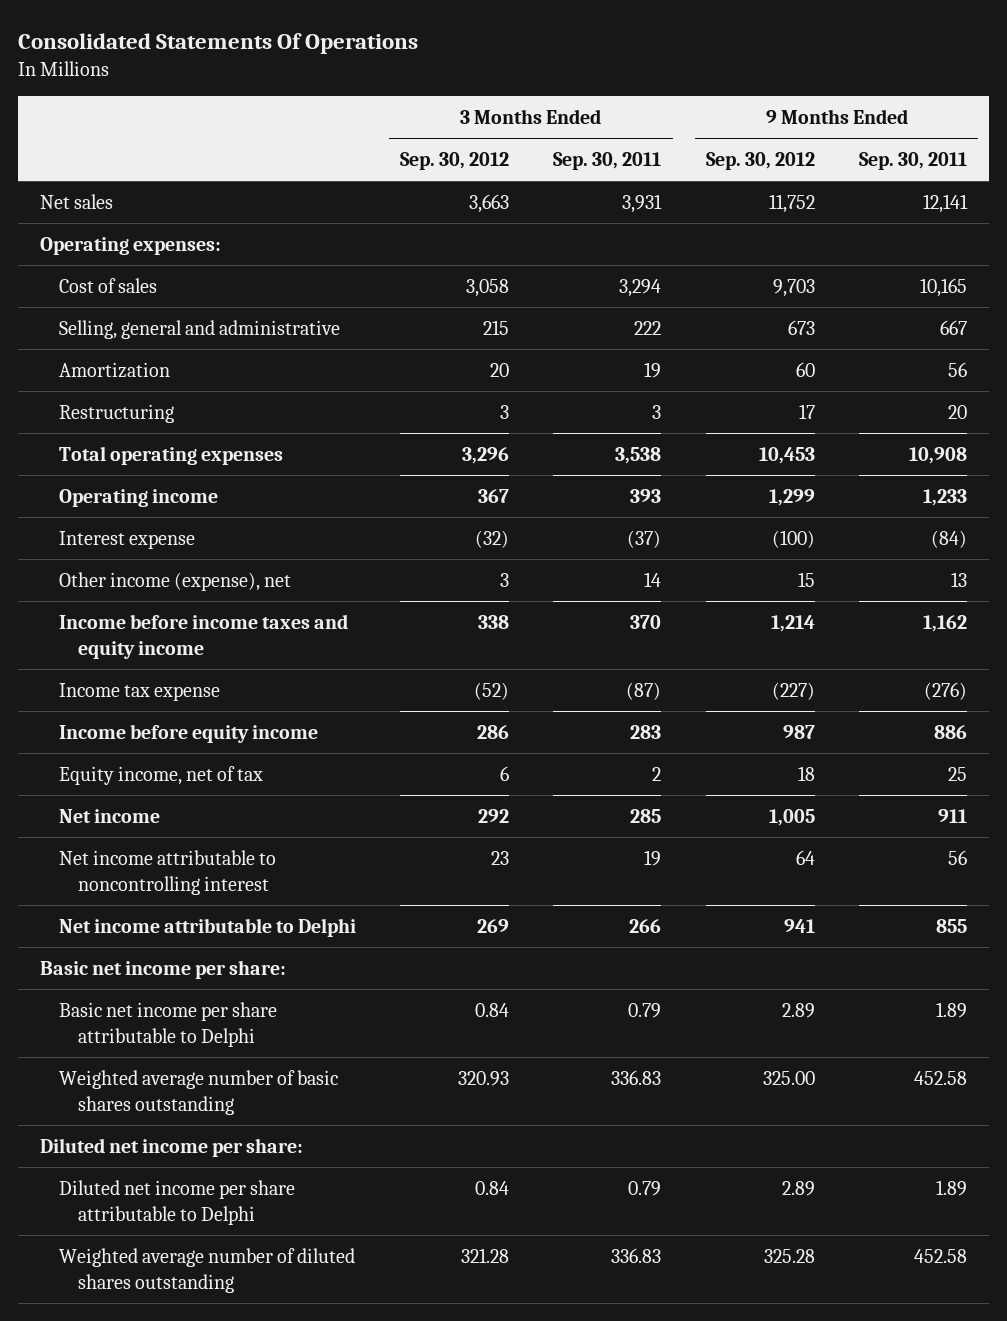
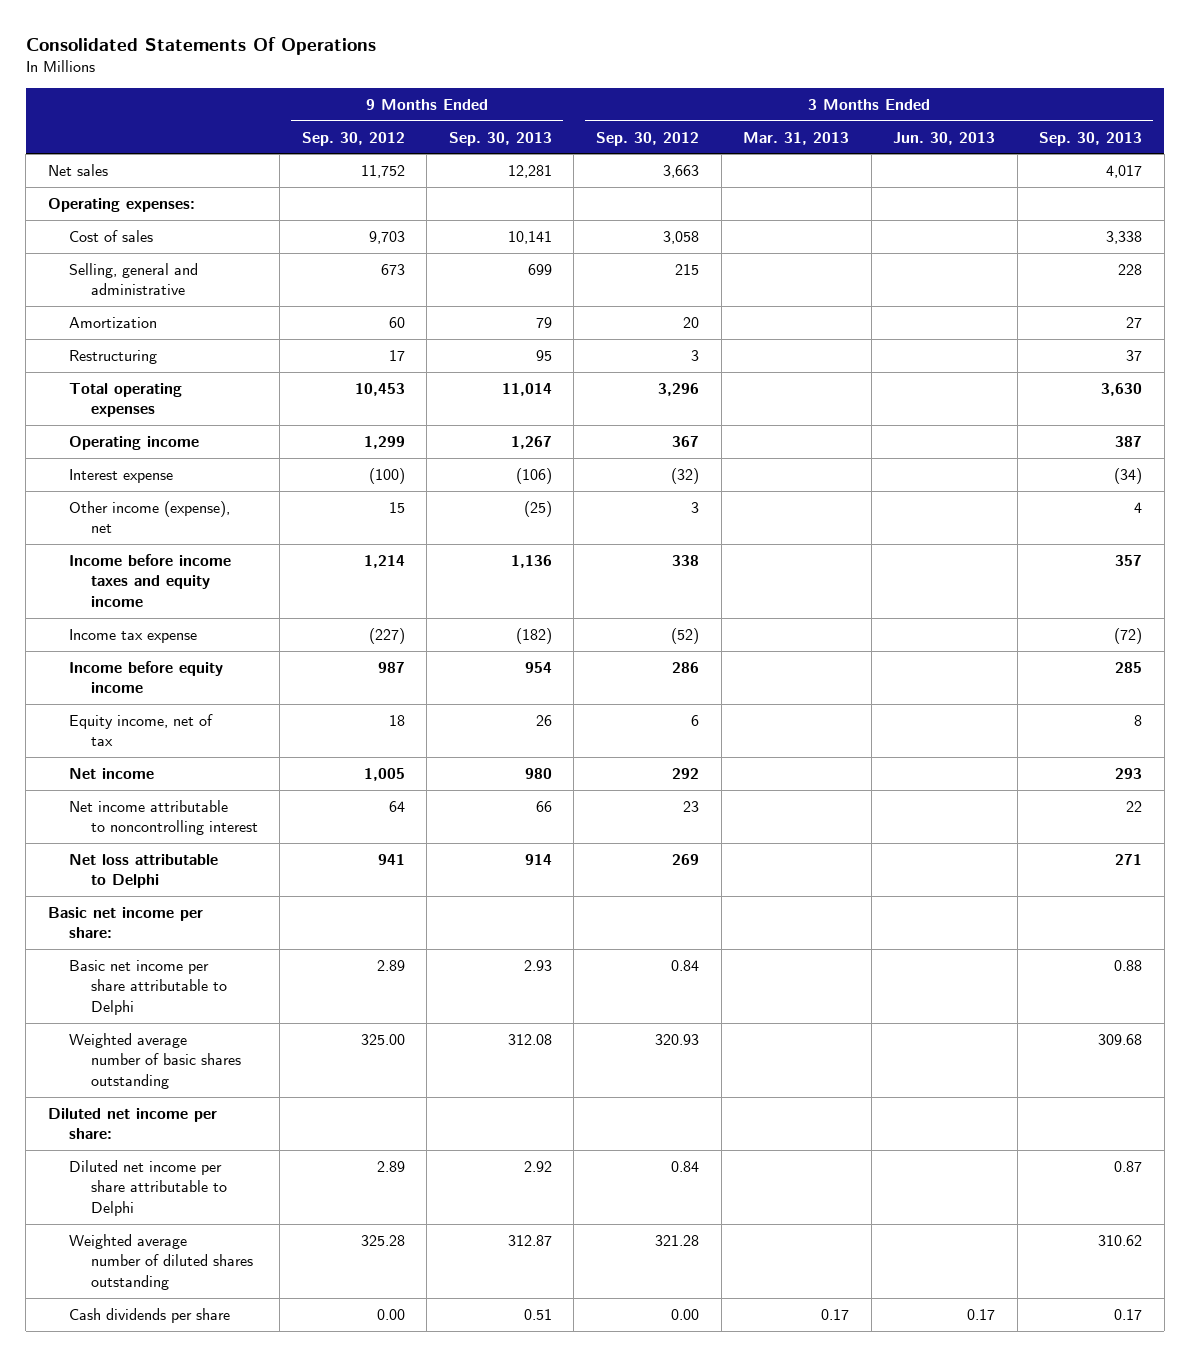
[553,151,662,170] Sep. 30, 2011 -> none
[859,151,968,170] Sep. 30, 2011 -> none
none -> [448,131,552,146] Sep. 30, 2013
none -> [743,131,850,145] Mar. 31, 2013
none -> [893,131,996,145] Jun. 30, 2013
none -> [1039,131,1143,146] Sep. 30, 2013
[58,917,356,937] Net income attributable to Delphi -> [69,853,219,889] Net loss attributable to Delphi
none -> [69,1307,231,1323] Cash dividends per share

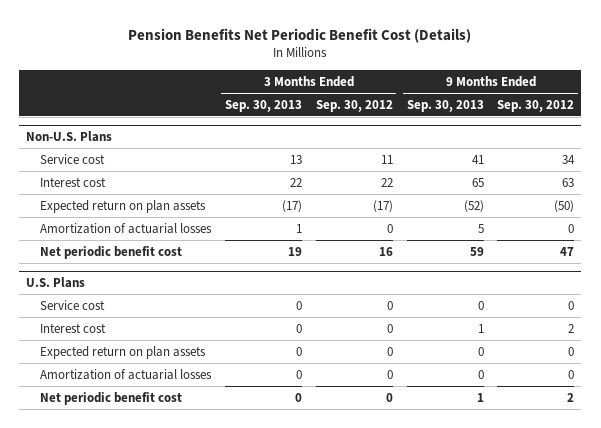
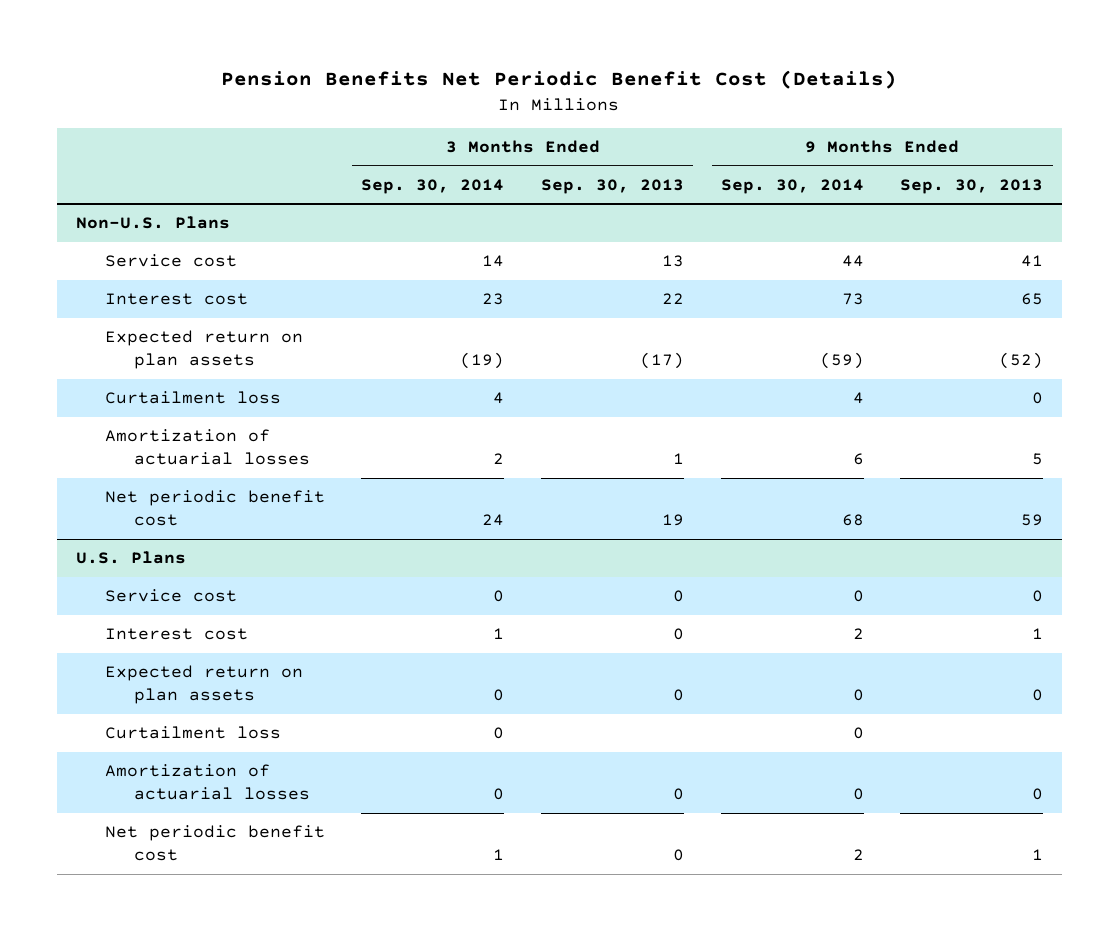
[315,99,393,112] Sep. 30, 2012 -> none
[497,99,575,112] Sep. 30, 2012 -> none
none -> [361,179,505,195] Sep. 30, 2014
none -> [720,179,864,195] Sep. 30, 2014
none -> [104,391,281,405] Curtailment loss
none -> [104,726,281,740] Curtailment loss

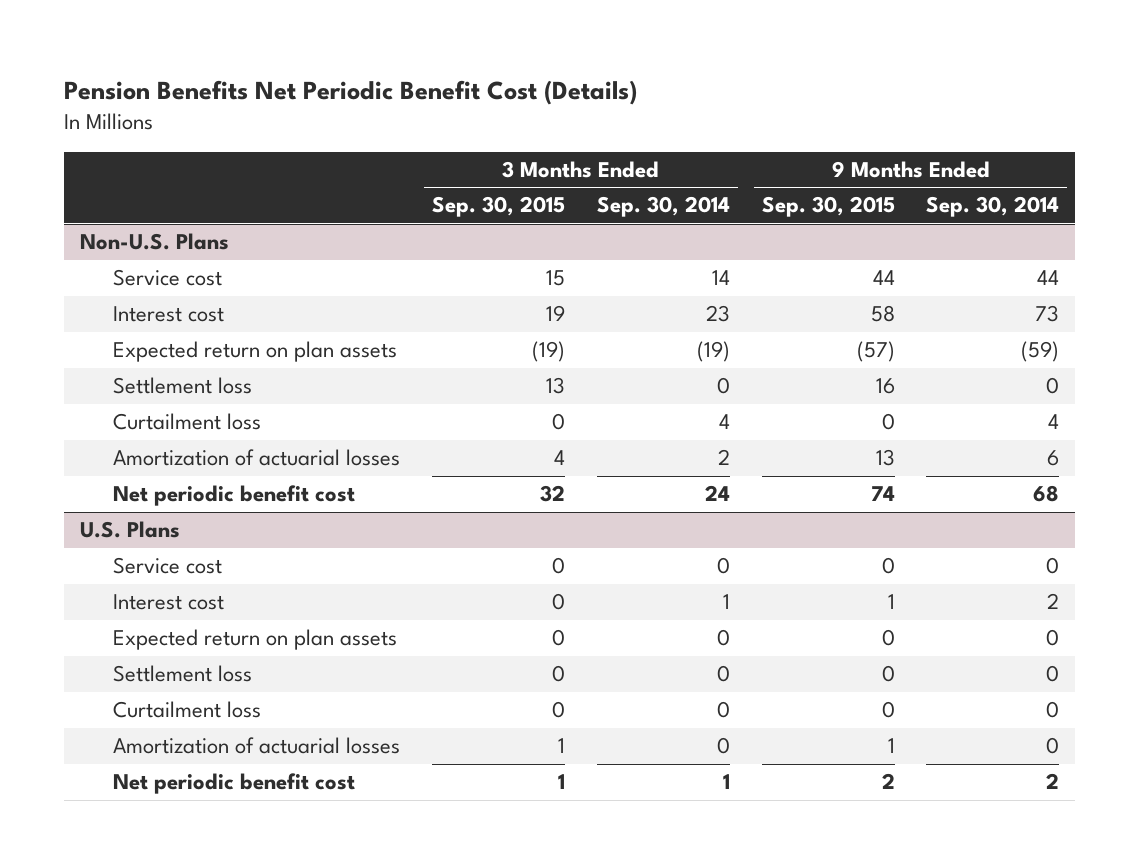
[540,179,684,195] Sep. 30, 2013 -> none
[900,179,1044,195] Sep. 30, 2013 -> none
none -> [431,196,565,218] Sep. 30, 2015
none -> [761,196,895,218] Sep. 30, 2015
none -> [112,377,252,395] Settlement loss
none -> [112,665,252,683] Settlement loss

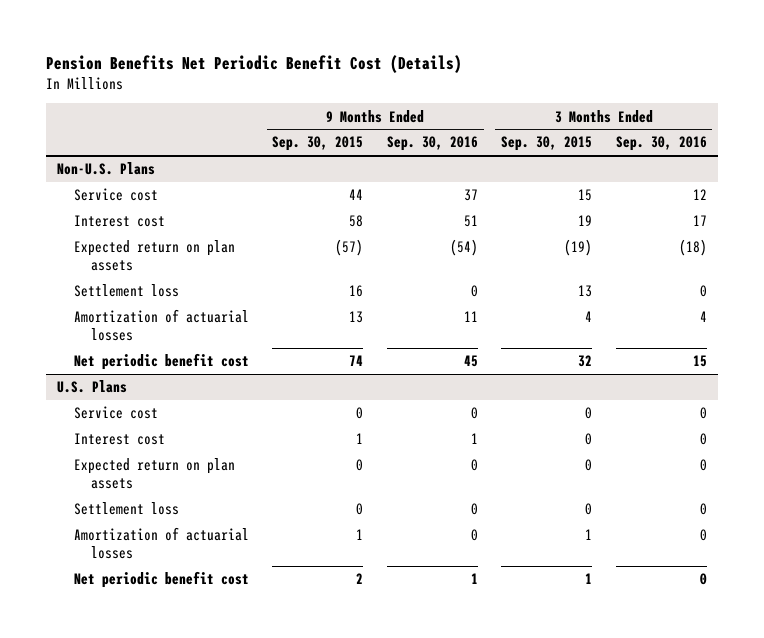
[596,196,730,218] Sep. 30, 2014 -> none
[926,196,1060,218] Sep. 30, 2014 -> none
none -> [386,136,478,152] Sep. 30, 2016
none -> [615,136,707,152] Sep. 30, 2016
[112,413,261,431] Curtailment loss -> none
[112,701,261,719] Curtailment loss -> none

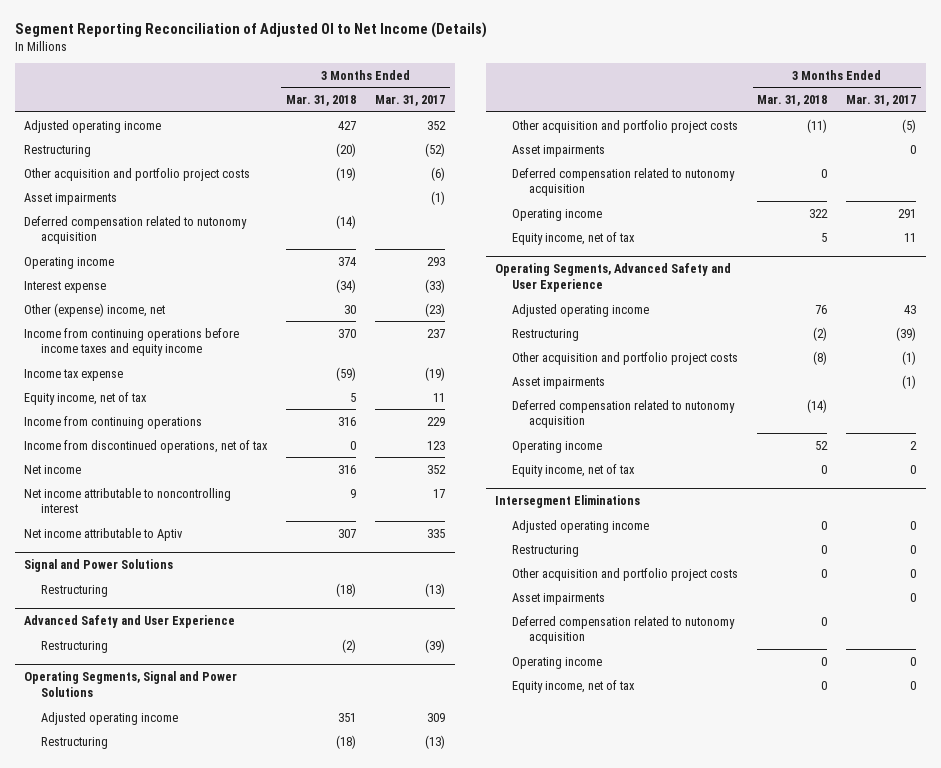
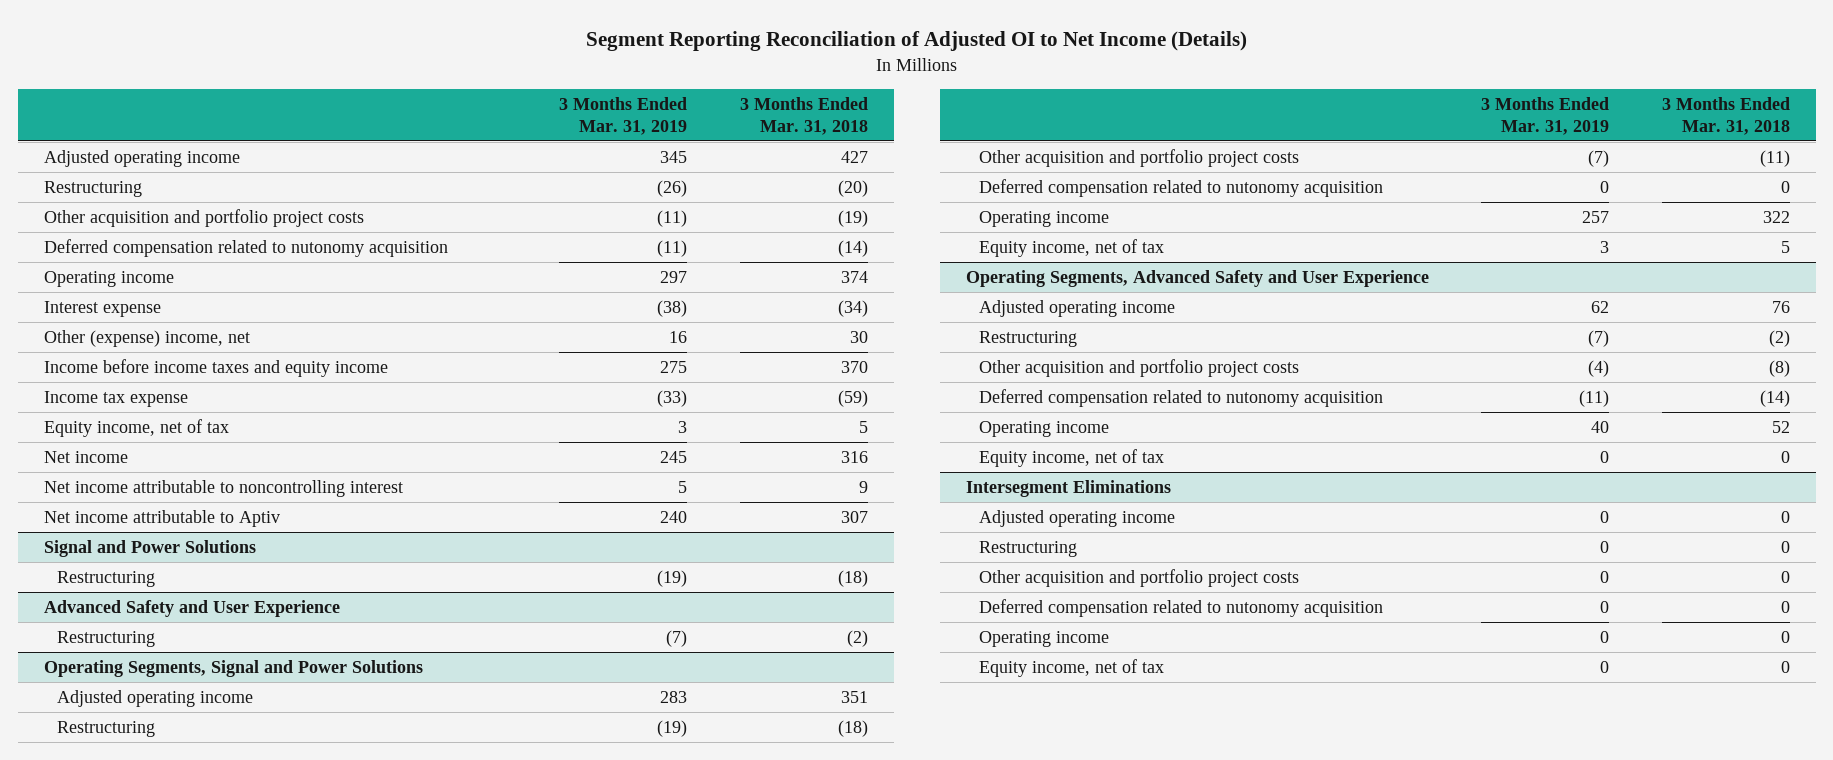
[375,94,446,106] Mar. 31, 2017 -> none
none -> [559,96,688,135] 3 Months Ended Mar. 31, 2019
[24,192,118,205] Asset impairments -> none
[24,327,240,357] Income from continuing operations before income taxes and equity income -> [43,358,388,377] Income before income taxes and equity income
[24,415,203,429] Income from continuing operations -> none
[24,439,269,453] Income from discontinued operations, net of tax -> none
[512,144,606,157] Asset impairments -> none
[512,376,606,389] Asset impairments -> none
[512,592,606,605] Asset impairments -> none

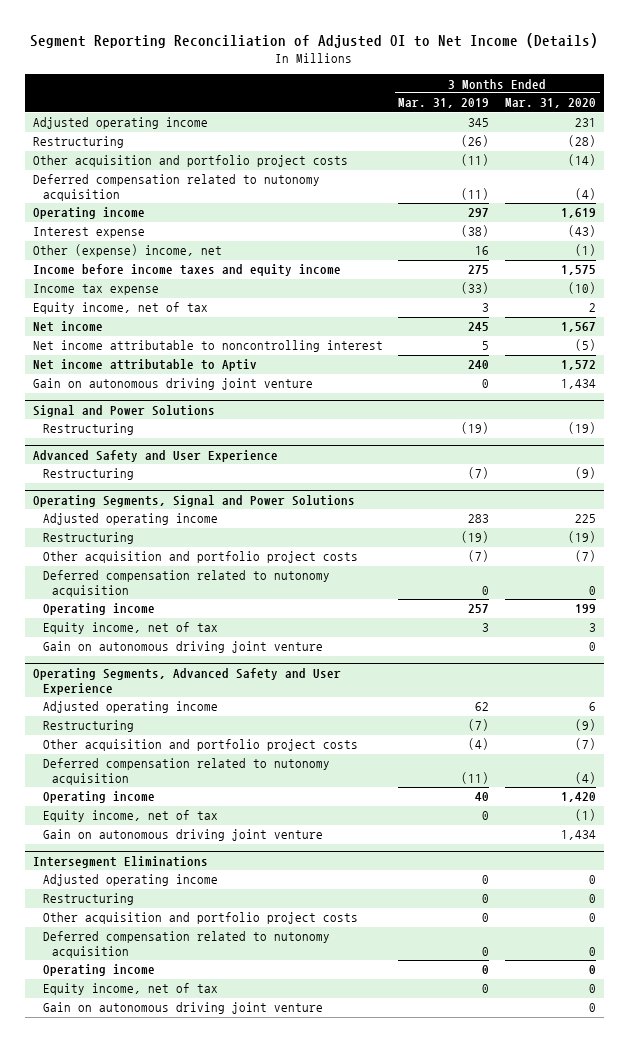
[739,96,868,135] 3 Months Ended Mar. 31, 2018 -> none
none -> [505,98,597,109] Mar. 31, 2020
none -> [32,378,313,391] Gain on autonomous driving joint venture
none -> [42,641,323,654] Gain on autonomous driving joint venture
none -> [42,829,323,842] Gain on autonomous driving joint venture
none -> [42,1002,323,1015] Gain on autonomous driving joint venture

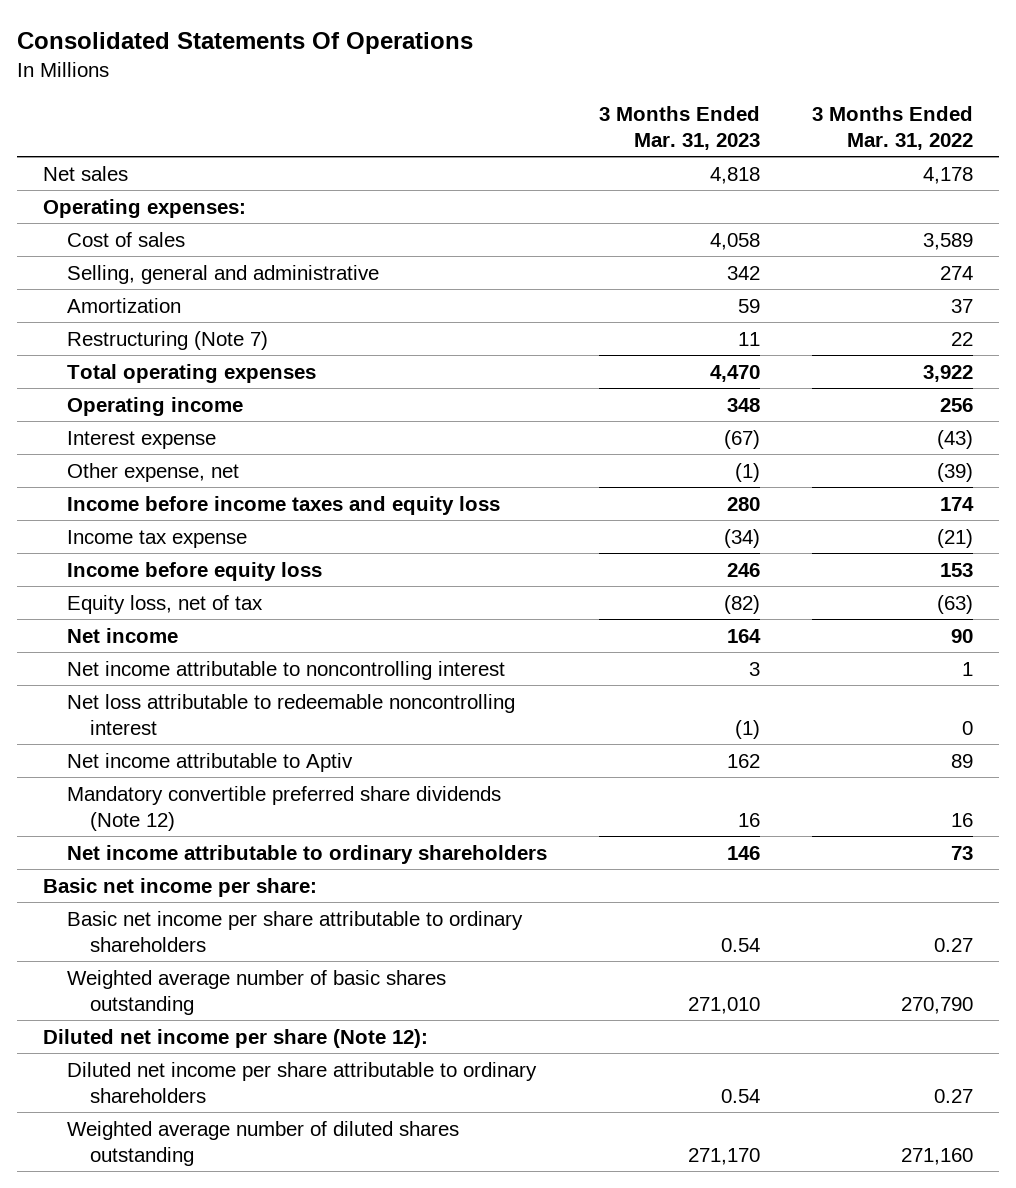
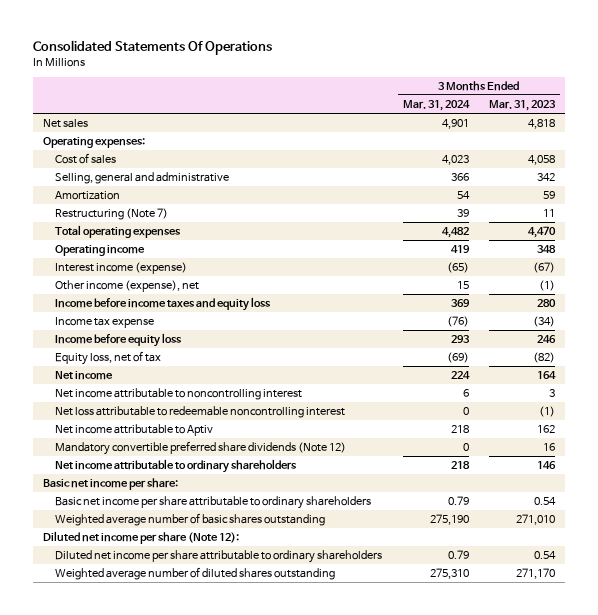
[811,105,973,151] 3 Months Ended Mar. 31, 2022 -> none
none -> [402,100,470,112] Mar. 31, 2024
[66,430,216,449] Interest expense -> [55,262,188,275] Interest income (expense)
[66,462,239,482] Other expense, net -> [55,280,200,293] Other income (expense), net

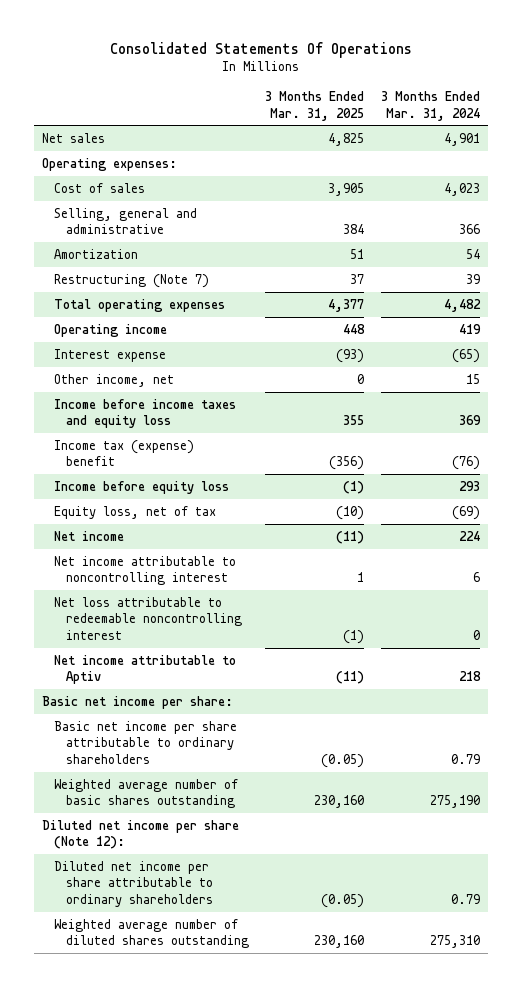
[488,100,556,112] Mar. 31, 2023 -> none
none -> [265,90,365,121] 3 Months Ended Mar. 31, 2025
[55,262,188,275] Interest income (expense) -> [53,348,166,362] Interest expense
[55,280,200,293] Other income (expense), net -> [53,373,174,387] Other income, net
[55,317,155,329] Income tax expense -> [53,439,194,467] Income tax (expense) benefit
[55,441,347,456] Mandatory convertible preferred share dividends (Note 12) -> none
[55,459,298,474] Net income attributable to ordinary shareholders -> none

